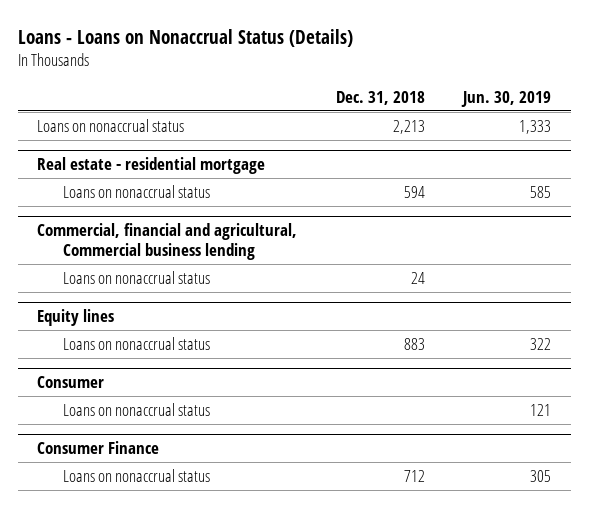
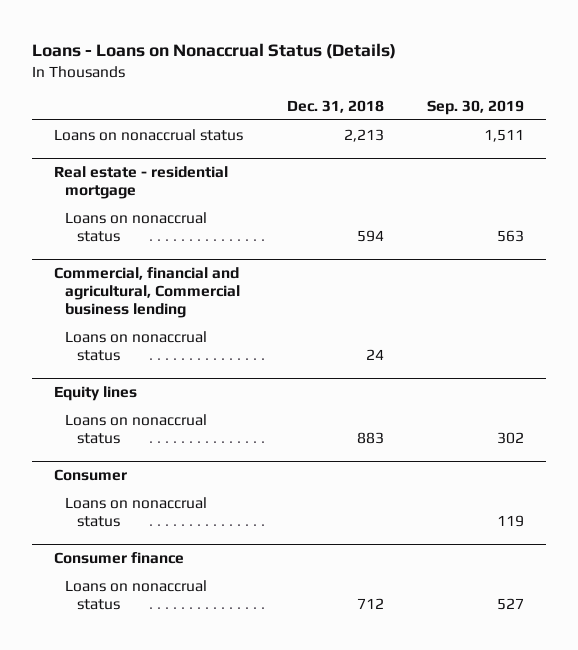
[461,90,552,107] Jun. 30, 2019 -> none
none -> [427,99,525,115] Sep. 30, 2019
[37,440,160,454] Consumer Finance -> [53,552,184,565] Consumer finance

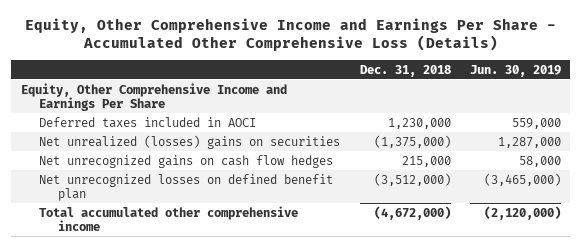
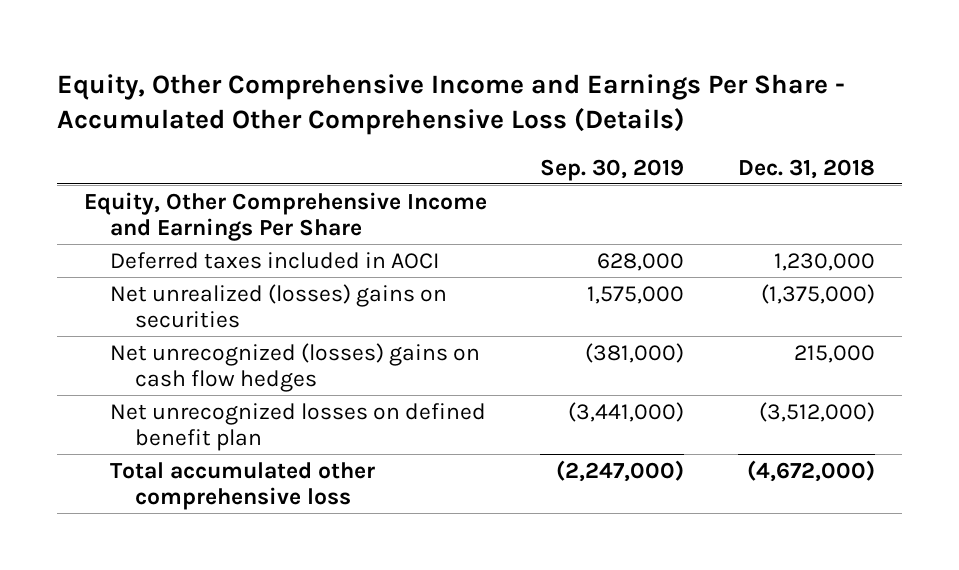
[469,64,561,77] Jun. 30, 2019 -> none
none -> [540,158,685,181] Sep. 30, 2019
[39,154,334,168] Net unrecognized gains on cash flow hedges -> [109,342,480,393] Net unrecognized (losses) gains on cash flow hedges
[39,205,299,231] Total accumulated other comprehensive income -> [109,461,375,511] Total accumulated other comprehensive loss

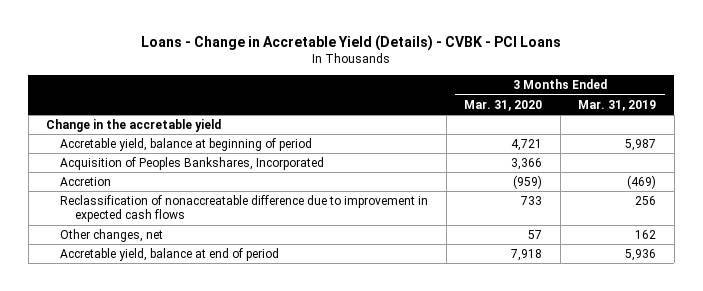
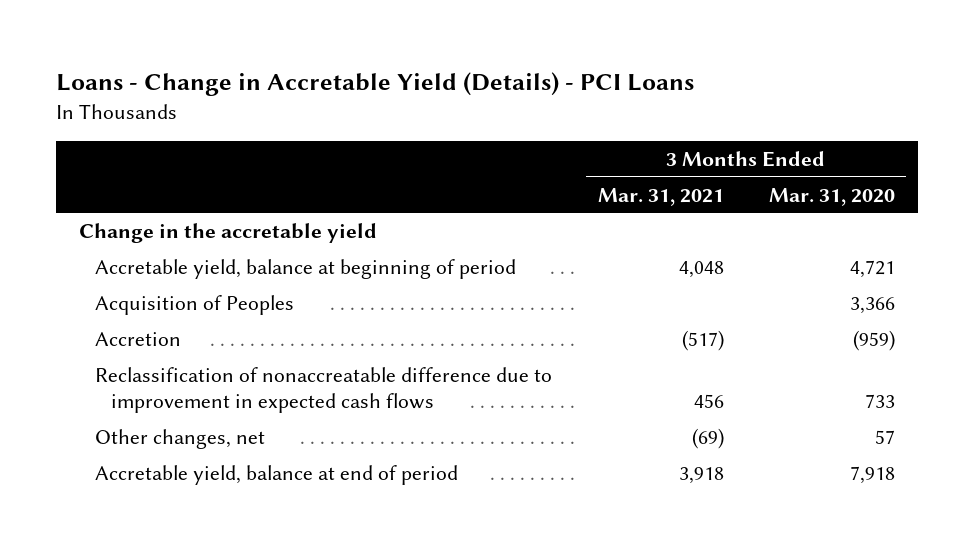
[141,34,562,51] Loans - Change in Accretable Yield (Details) - CVBK - PCI Loans -> [56,72,695,97] Loans - Change in Accretable Yield (Details) - PCI Loans
[578,99,657,111] Mar. 31, 2019 -> none
none -> [597,187,724,206] Mar. 31, 2021
[60,156,325,170] Acquisition of Peoples Bankshares, Incorporated -> [95,294,295,315] Acquisition of Peoples

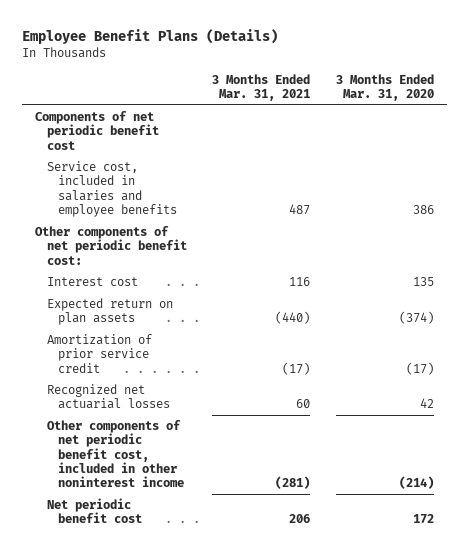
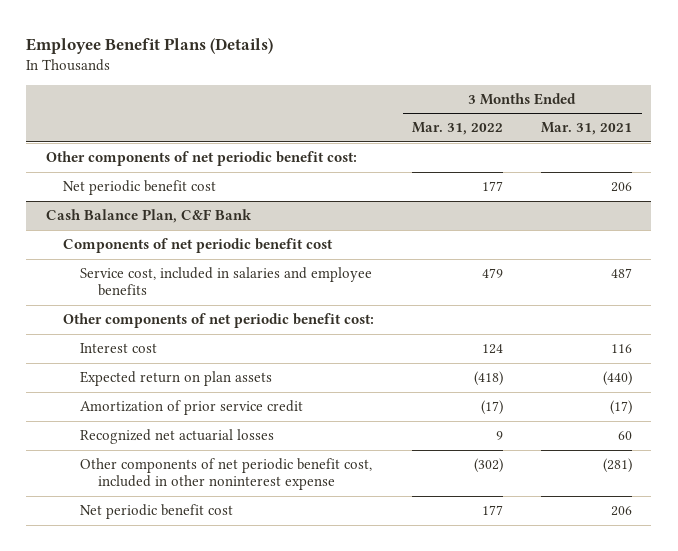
[336,73,435,102] 3 Months Ended Mar. 31, 2020 -> none
none -> [412,122,504,136] Mar. 31, 2022
none -> [45,151,357,167] Other components of net periodic benefit cost:
none -> [62,180,216,196] Net periodic benefit cost
none -> [45,209,252,224] Cash Balance Plan, C&F Bank
[46,420,185,488] Other components of net periodic benefit cost, included in other noninterest income -> [80,458,373,491] Other components of net periodic benefit cost, included in other noninterest expense

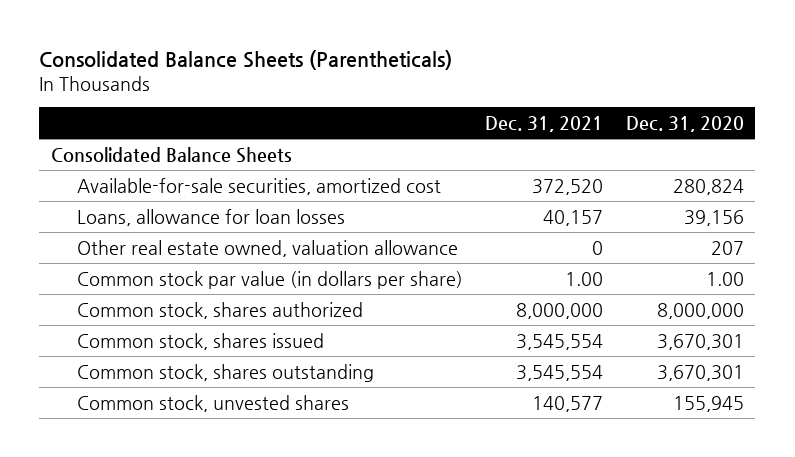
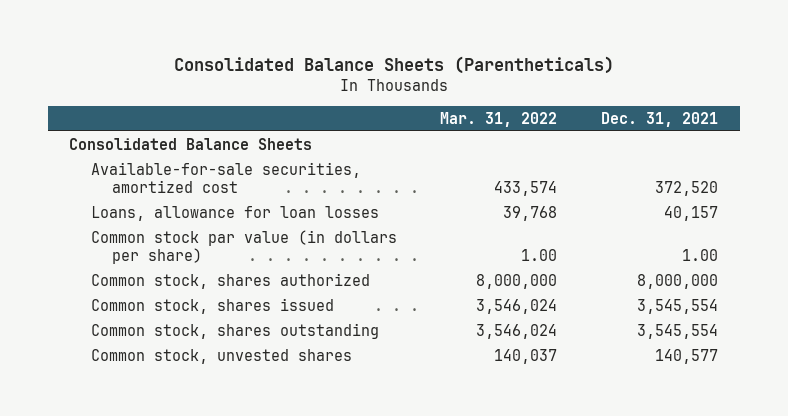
[625,115,744,132] Dec. 31, 2020 -> none
none -> [440,111,558,127] Mar. 31, 2022
[76,239,458,257] Other real estate owned, valuation allowance -> none

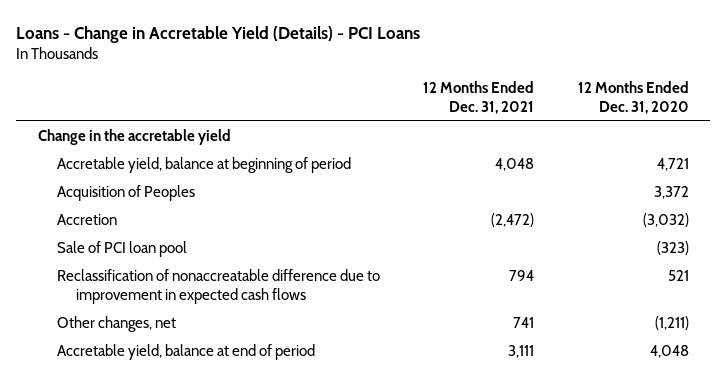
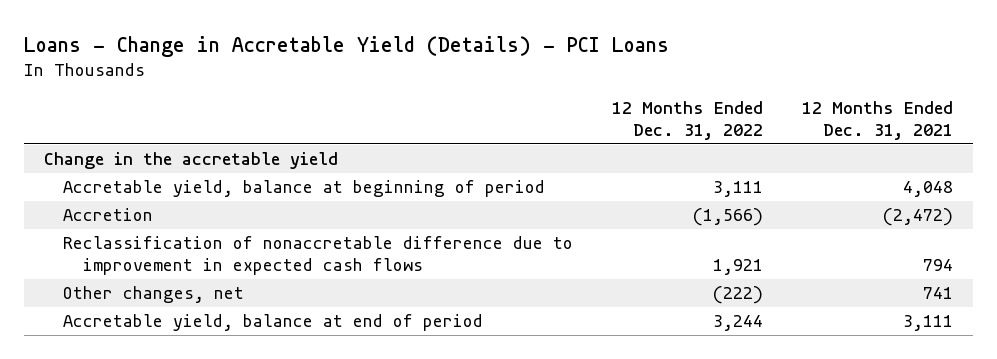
[577,80,689,114] 12 Months Ended Dec. 31, 2020 -> none
none -> [612,100,764,141] 12 Months Ended Dec. 31, 2022
[56,185,195,202] Acquisition of Peoples -> none
[56,241,187,258] Sale of PCI loan pool -> none
[56,269,380,305] Reclassification of nonaccreatable difference due to improvement in expected cash flows -> [63,236,574,276] Reclassification of nonaccretable difference due to improvement in expected cash flows

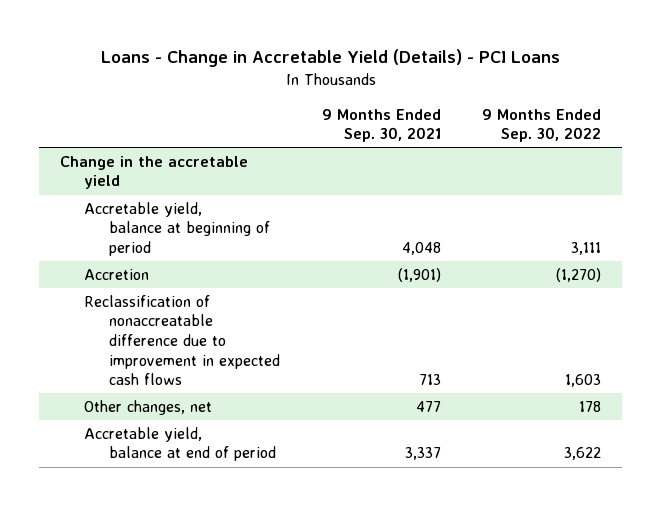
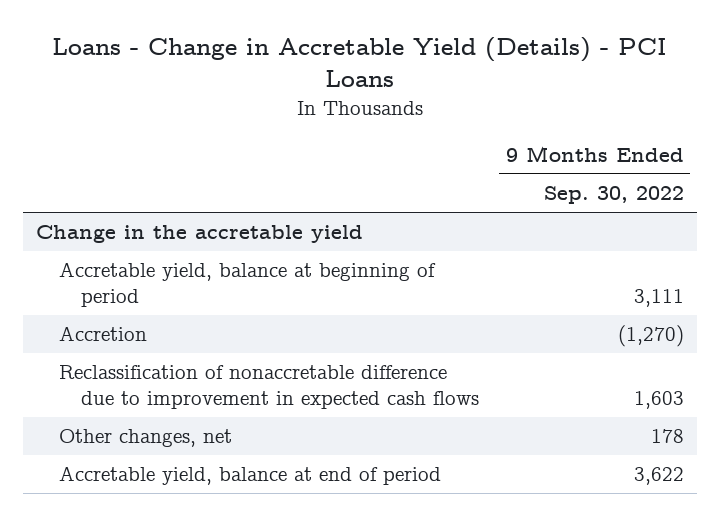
[321,108,441,143] 9 Months Ended Sep. 30, 2021 -> none
[84,294,280,386] Reclassification of nonaccreatable difference due to improvement in expected cash flows -> [58,365,480,410] Reclassification of nonaccretable difference due to improvement in expected cash flows

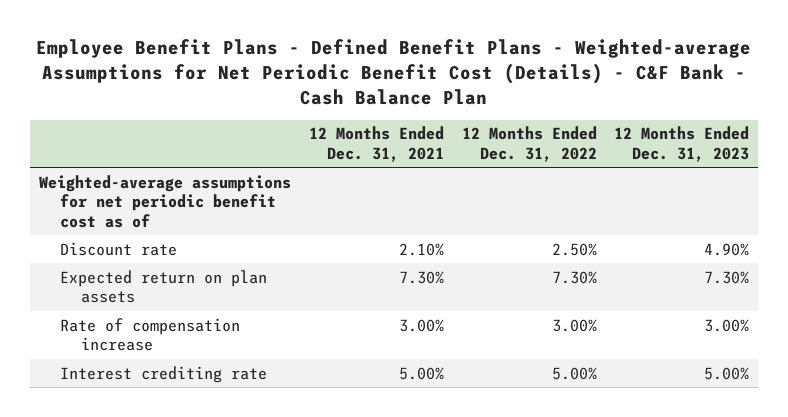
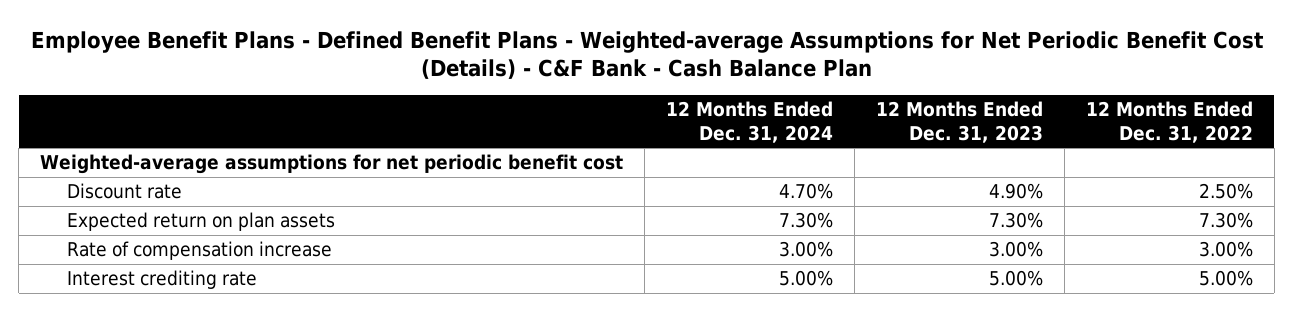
[308,126,444,162] 12 Months Ended Dec. 31, 2021 -> none
none -> [666,101,834,143] 12 Months Ended Dec. 31, 2024
[38,174,291,228] Weighted-average assumptions for net periodic benefit cost as of -> [40,154,624,175] Weighted-average assumptions for net periodic benefit cost

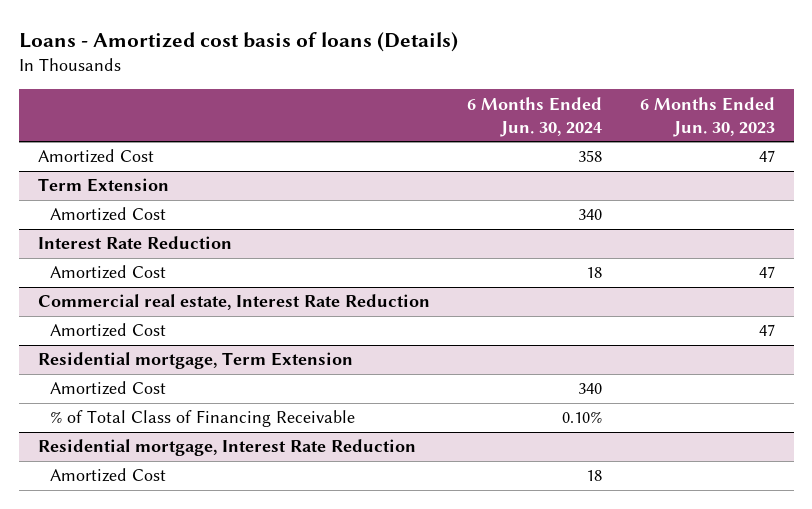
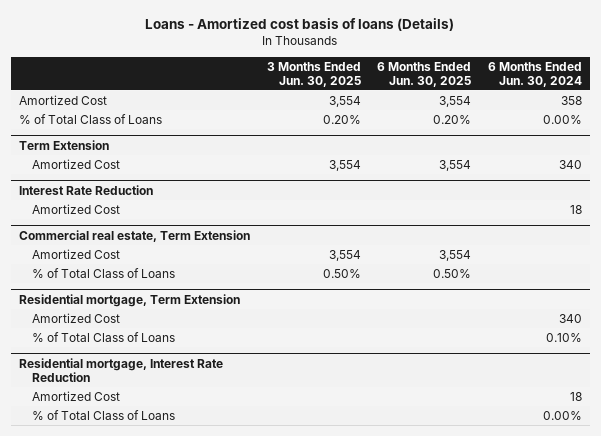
[639,96,775,137] 6 Months Ended Jun. 30, 2023 -> none
none -> [266,61,361,87] 3 Months Ended Jun. 30, 2025
none -> [377,61,472,87] 6 Months Ended Jun. 30, 2025
none -> [18,113,162,124] % of Total Class of Loans
[37,294,430,311] Commercial real estate, Interest Rate Reduction -> none
none -> [18,229,250,242] Commercial real estate, Term Extension
none -> [31,267,175,278] % of Total Class of Loans
[50,410,356,428] % of Total Class of Financing Receivable -> [31,331,175,342] % of Total Class of Loans
none -> [31,409,175,420] % of Total Class of Loans

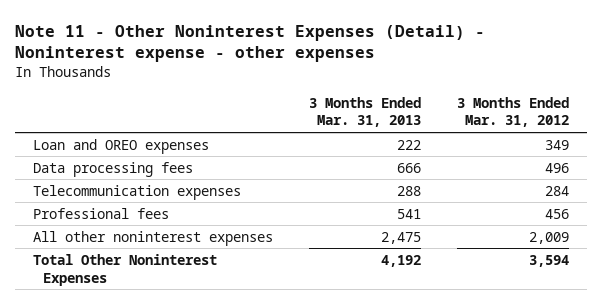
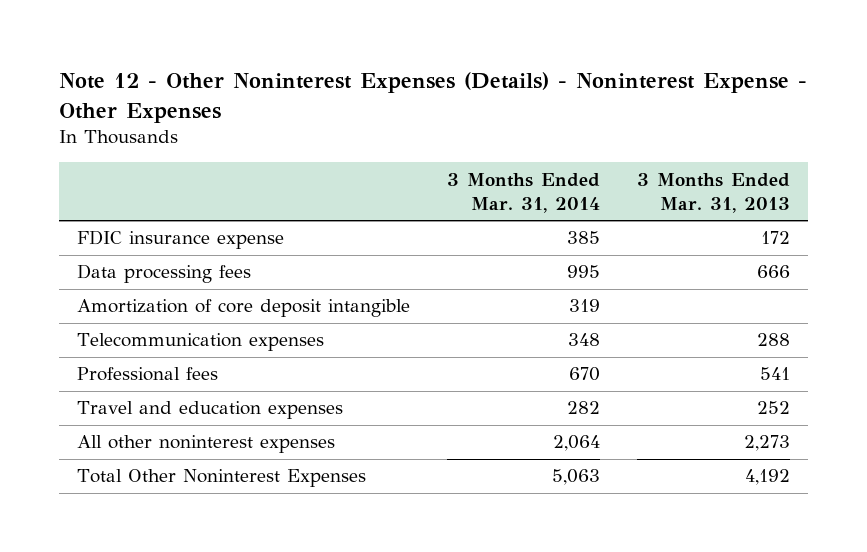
[15,24,486,63] Note 11 - Other Noninterest Expenses (Detail) - Noninterest expense - other expenses -> [58,72,807,123] Note 12 - Other Noninterest Expenses (Details) - Noninterest Expense - Other Expenses
[457,96,570,128] 3 Months Ended Mar. 31, 2012 -> none
none -> [446,172,600,213] 3 Months Ended Mar. 31, 2014
[33,138,210,154] Loan and OREO expenses -> none
none -> [77,230,285,250] FDIC insurance expense
none -> [77,299,411,318] Amortization of core deposit intangible
none -> [77,401,344,420] Travel and education expenses
[381,231,422,244] 2,475 -> [743,435,790,452] 2,273

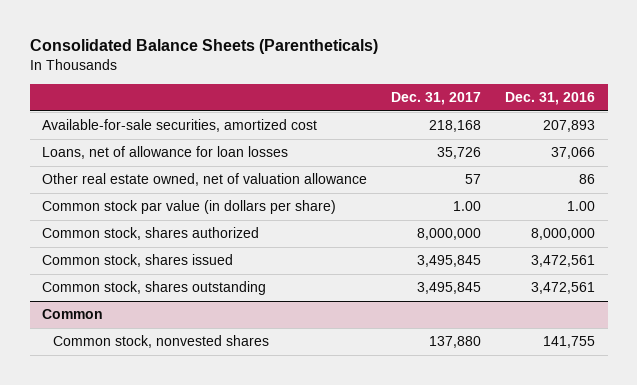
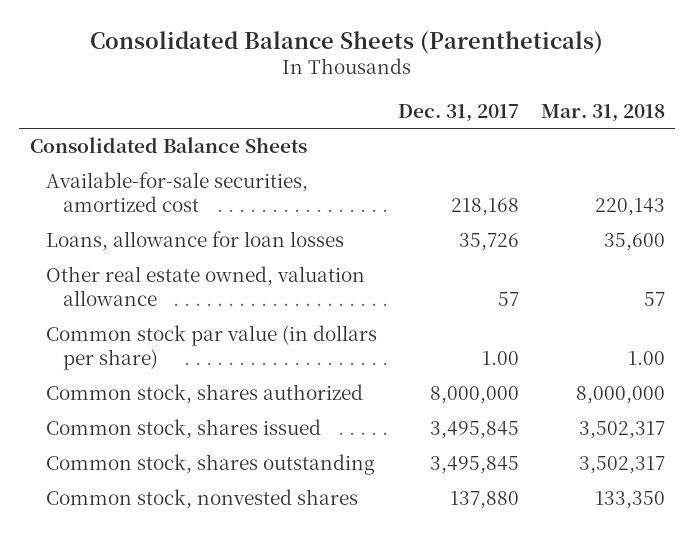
[505,92,596,106] Dec. 31, 2016 -> none
none -> [540,103,665,122] Mar. 31, 2018
none -> [29,137,307,154] Consolidated Balance Sheets
[41,146,288,160] Loans, net of allowance for loan losses -> [46,231,345,252] Loans, allowance for loan losses
[41,173,367,187] Other real estate owned, net of valuation allowance -> [46,266,366,307] Other real estate owned, valuation allowance
[41,309,103,320] Common -> none

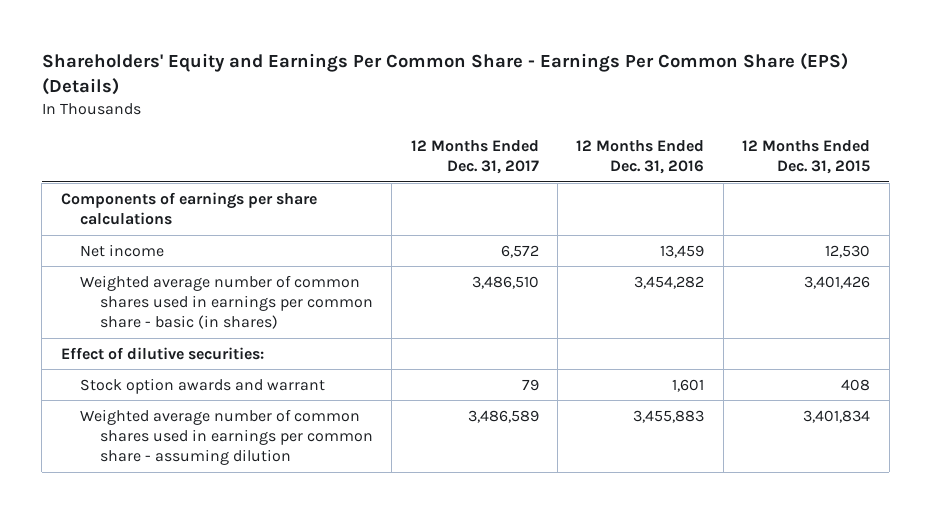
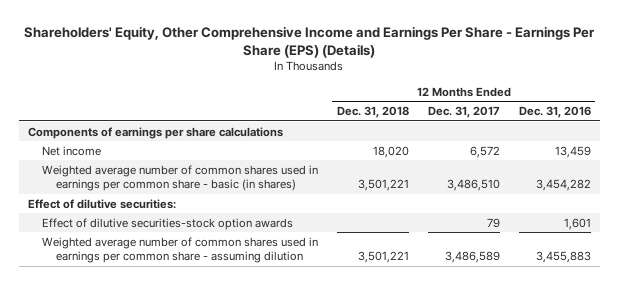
[41,53,848,96] Shareholders' Equity and Earnings Per Common Share - Earnings Per Common Share (EPS) (Details) -> [24,25,596,58] Shareholders' Equity, Other Comprehensive Income and Earnings Per Share - Earnings Per Share (EPS) (Details)
[742,140,871,175] 12 Months Ended Dec. 31, 2015 -> none
none -> [337,106,410,119] Dec. 31, 2018
[80,377,326,394] Stock option awards and warrant -> [42,217,294,230] Effect of dilutive securities-stock option awards

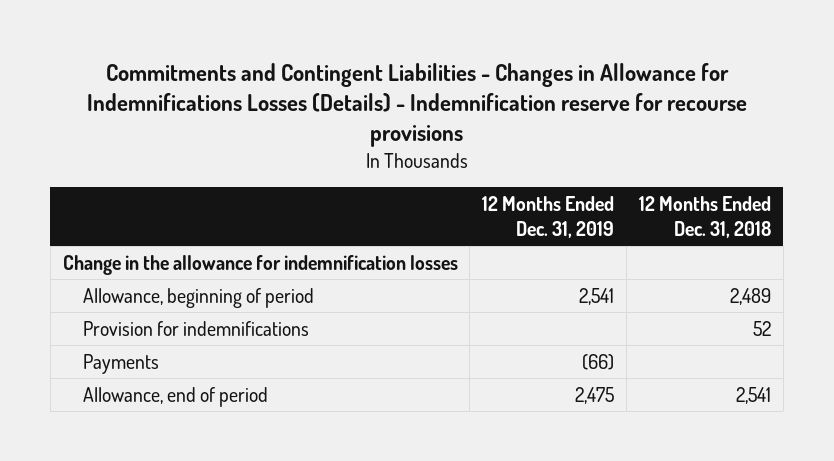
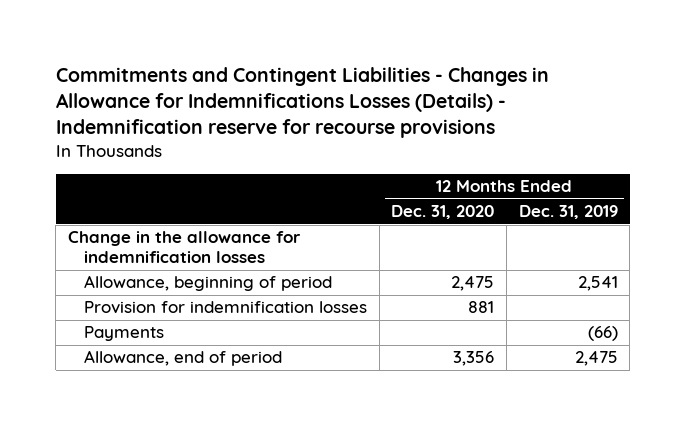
[639,195,772,238] 12 Months Ended Dec. 31, 2018 -> none
none -> [391,205,495,220] Dec. 31, 2020
[83,320,310,336] Provision for indemnifications -> [83,301,367,315] Provision for indemnification losses

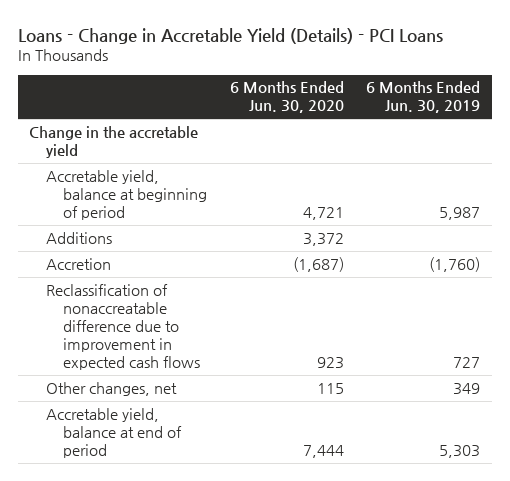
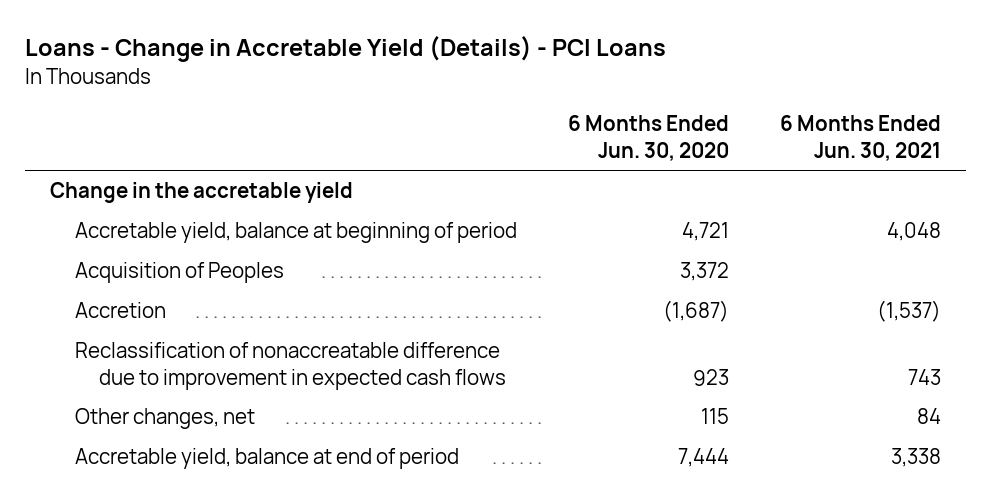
[366,81,481,114] 6 Months Ended Jun. 30, 2019 -> none
none -> [779,115,941,161] 6 Months Ended Jun. 30, 2021
[46,231,113,244] Additions -> [74,262,284,284] Acquisition of Peoples

